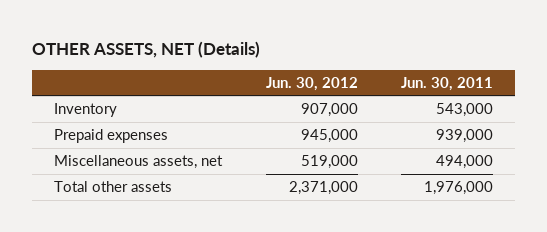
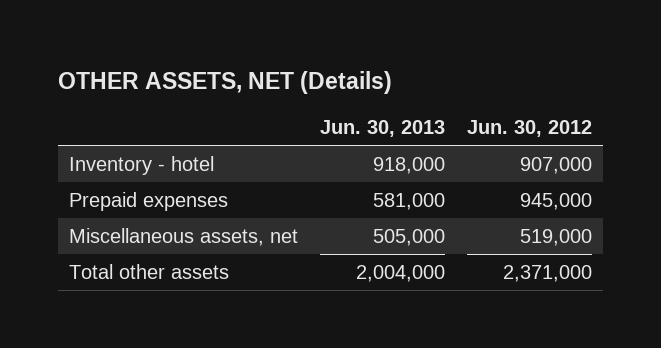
[401,76,494,91] Jun. 30, 2011 -> none
none -> [320,120,446,138] Jun. 30, 2013
[54,103,118,118] Inventory -> [69,155,215,175] Inventory - hotel

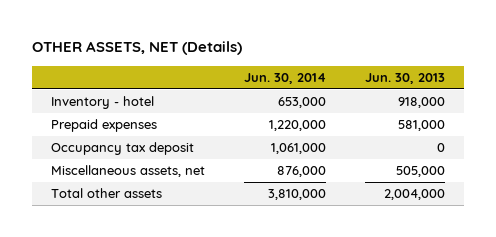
[466,120,592,138] Jun. 30, 2012 -> none
none -> [244,72,327,84] Jun. 30, 2014
none -> [51,142,195,156] Occupancy tax deposit

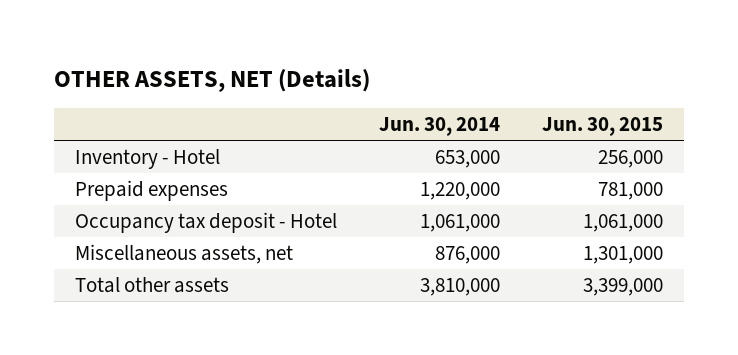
[364,72,445,84] Jun. 30, 2013 -> none
none -> [542,117,664,137] Jun. 30, 2015
[51,96,155,110] Inventory - hotel -> [75,149,221,170] Inventory - Hotel
[51,142,195,156] Occupancy tax deposit -> [75,212,338,234] Occupancy tax deposit - Hotel

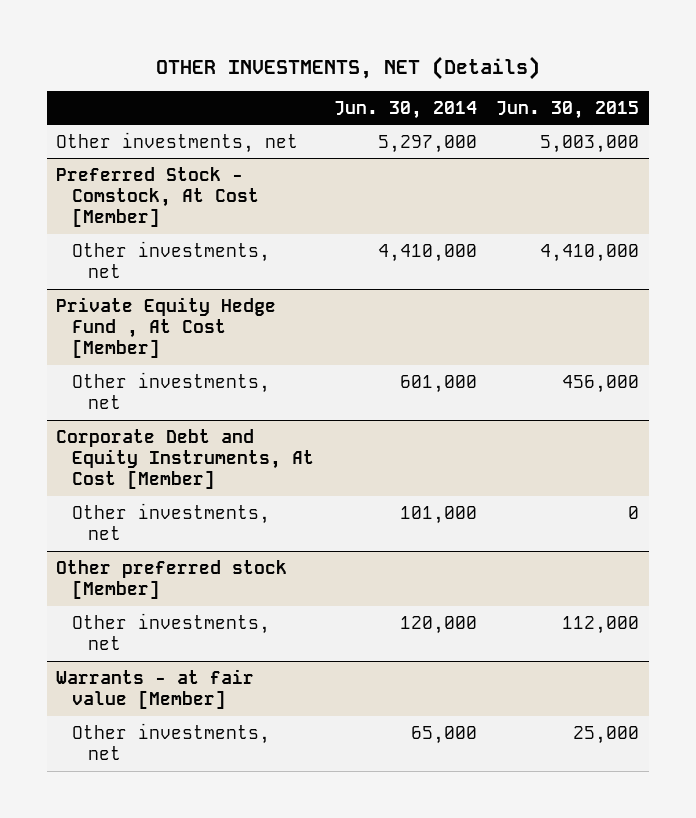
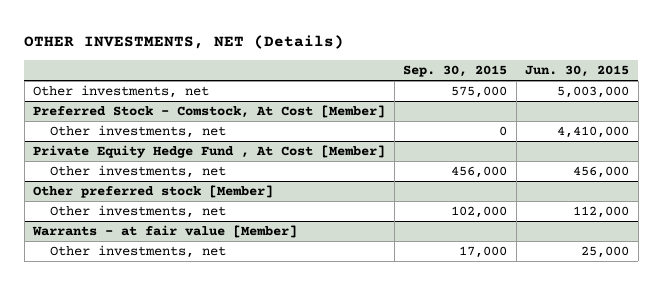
[333,100,477,119] Jun. 30, 2014 -> none
none -> [403,65,508,78] Sep. 30, 2015
[56,428,315,490] Corporate Debt and Equity Instruments, At Cost [Member] -> none
[72,502,271,541] Other investments, net -> none

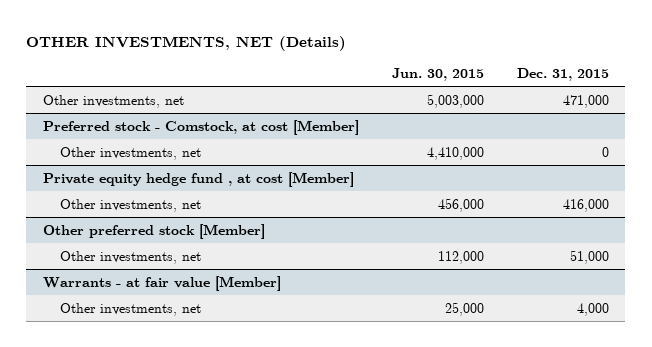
[403,65,508,78] Sep. 30, 2015 -> none
none -> [516,67,609,81] Dec. 31, 2015
[33,105,386,119] Preferred Stock - Comstock, At Cost [Member] -> [42,119,359,135] Preferred stock - Comstock, at cost [Member]
[33,145,386,159] Private Equity Hedge Fund , At Cost [Member] -> [42,171,354,187] Private equity hedge fund , at cost [Member]

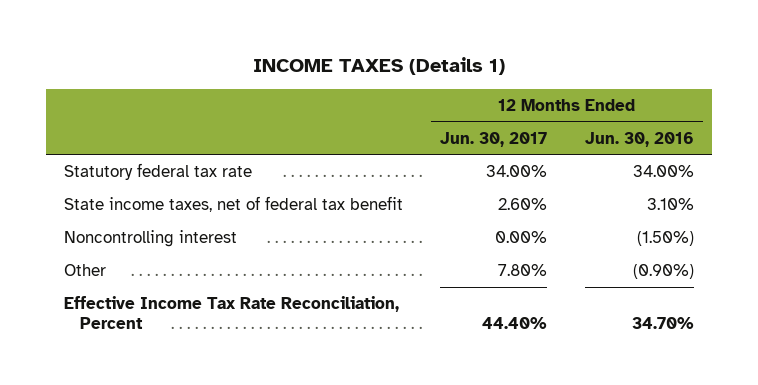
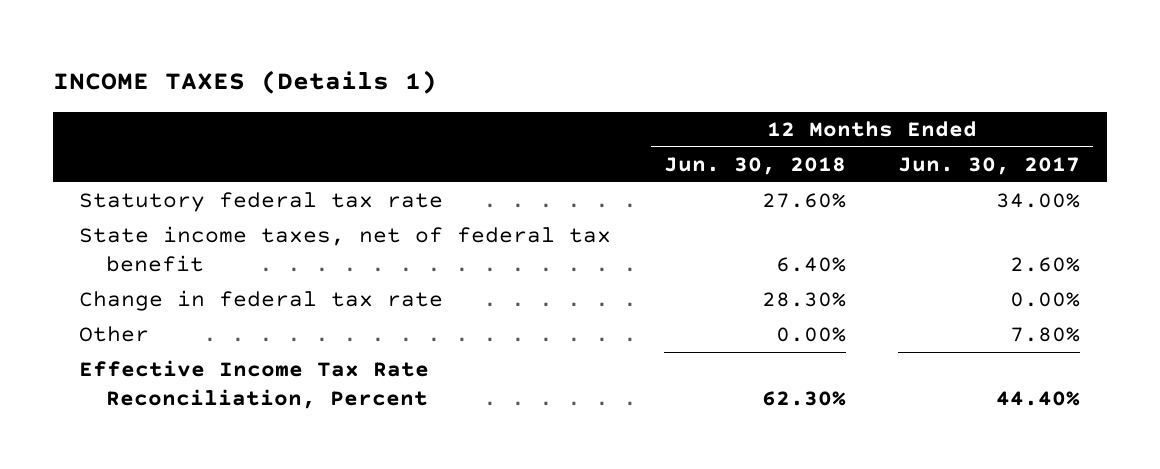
[584,131,694,147] Jun. 30, 2016 -> none
none -> [663,157,846,176] Jun. 30, 2018
[64,230,238,248] Noncontrolling interest -> none
none -> [79,290,444,312] Change in federal tax rate

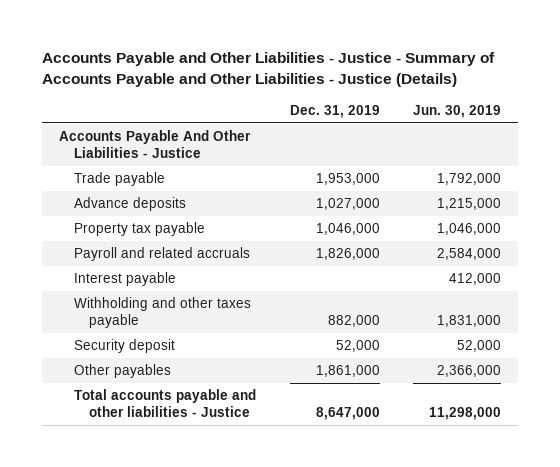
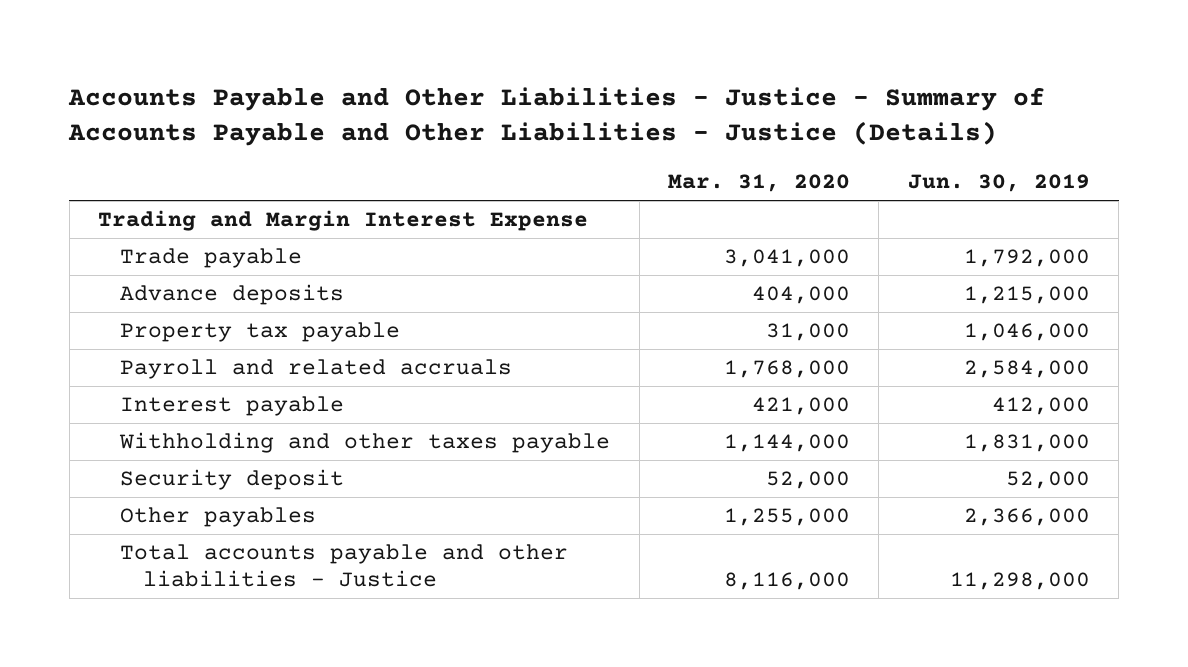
[289,104,380,118] Dec. 31, 2019 -> none
none -> [668,174,851,193] Mar. 31, 2020
[59,130,252,159] Accounts Payable And Other Liabilities - Justice -> [98,210,589,232] Trading and Margin Interest Expense

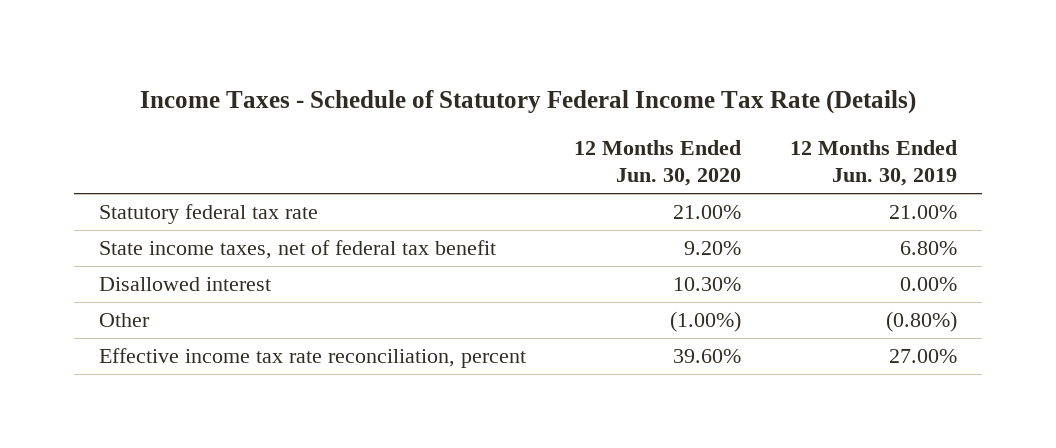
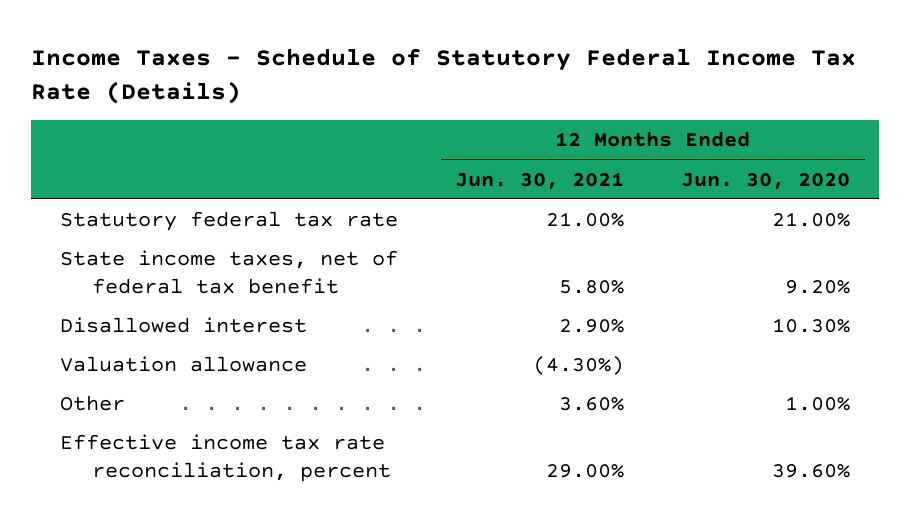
[790,140,958,187] 12 Months Ended Jun. 30, 2019 -> none
none -> [454,171,624,190] Jun. 30, 2021
none -> [59,355,307,372] Valuation allowance
[670,311,742,333] (1.00%) -> [785,395,851,411] 1.00%

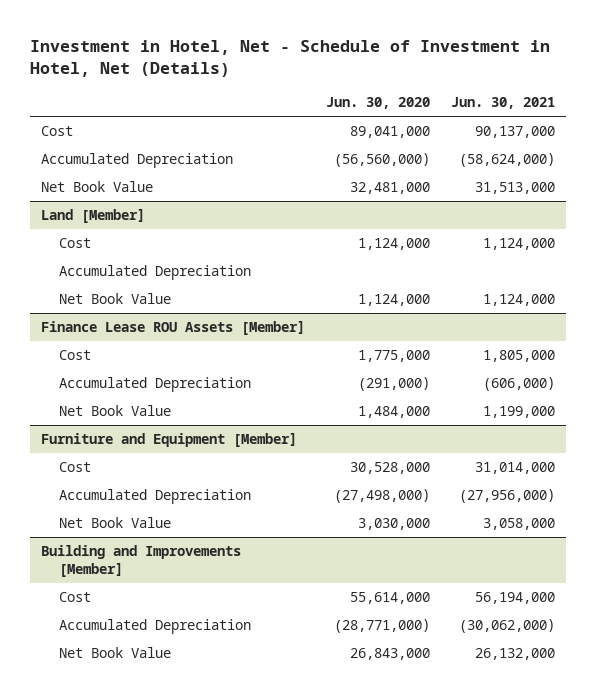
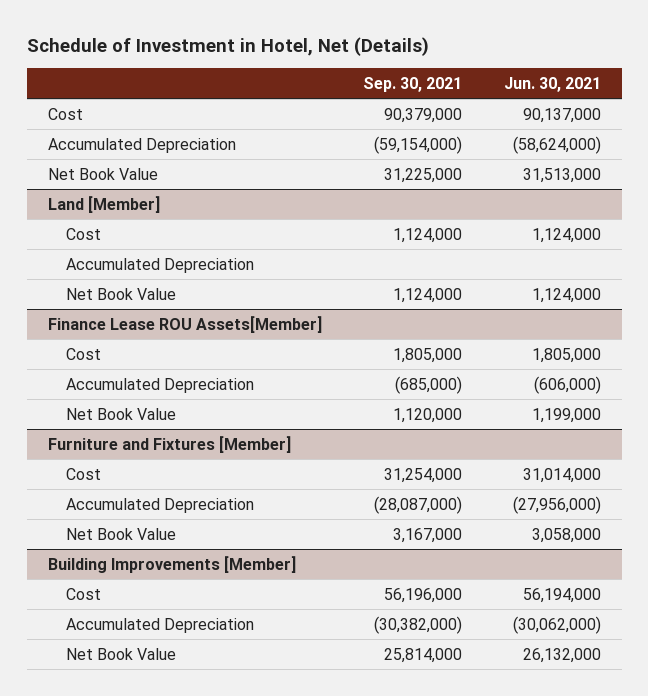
[30,40,551,78] Investment in Hotel, Net - Schedule of Investment in Hotel, Net (Details) -> [26,36,429,56] Schedule of Investment in Hotel, Net (Details)
[326,97,431,110] Jun. 30, 2020 -> none
none -> [363,76,463,92] Sep. 30, 2021
[40,320,305,335] Finance Lease ROU Assets [Member] -> [47,315,322,333] Finance Lease ROU Assets[Member]
[40,432,297,447] Furniture and Equipment [Member] -> [47,435,291,453] Furniture and Fixtures [Member]
[40,544,241,577] Building and Improvements [Member] -> [47,555,296,573] Building Improvements [Member]

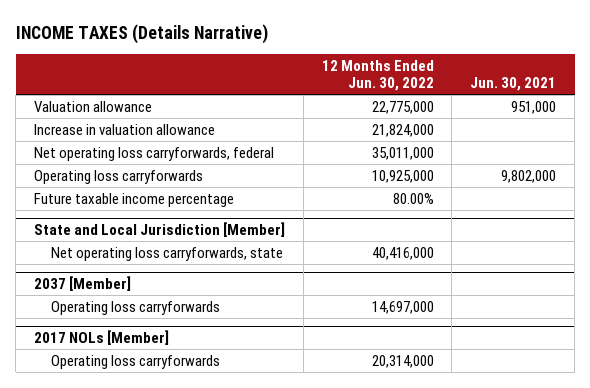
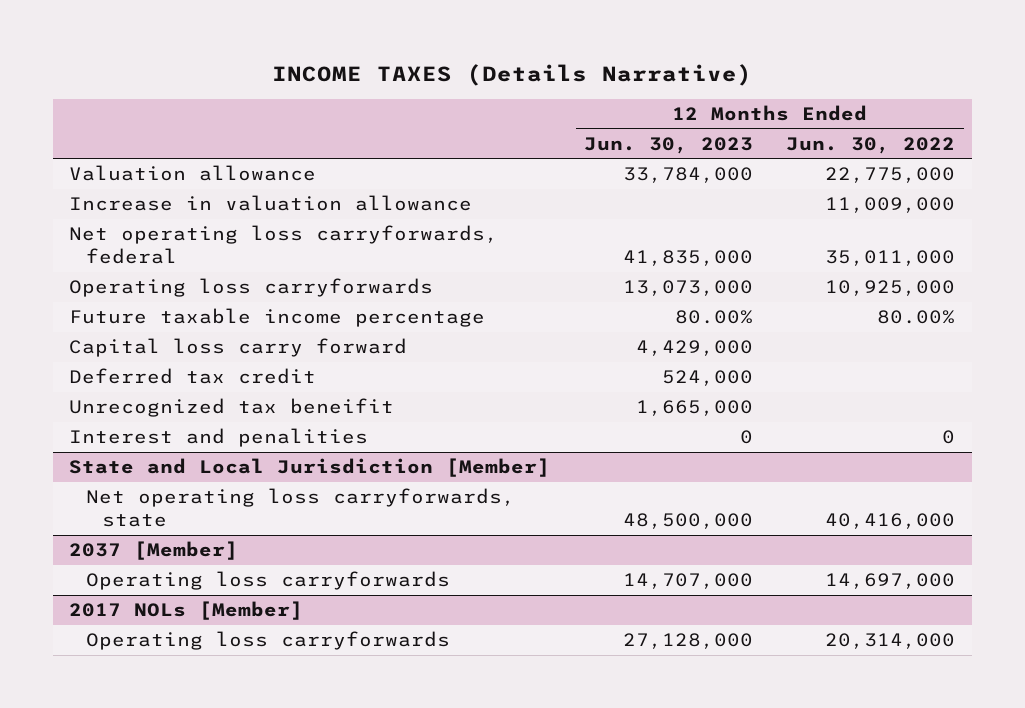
[470,77,557,92] Jun. 30, 2021 -> none
none -> [583,136,753,154] Jun. 30, 2023
[371,123,434,137] 21,824,000 -> [825,197,956,214] 11,009,000
none -> [69,338,408,358] Capital loss carry forward
none -> [69,368,317,385] Deferred tax credit
none -> [69,398,395,418] Unrecognized tax beneifit
none -> [69,428,369,448] Interest and penalities

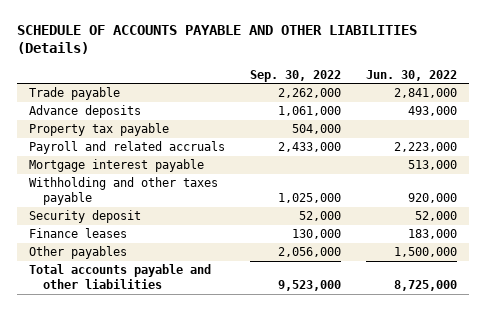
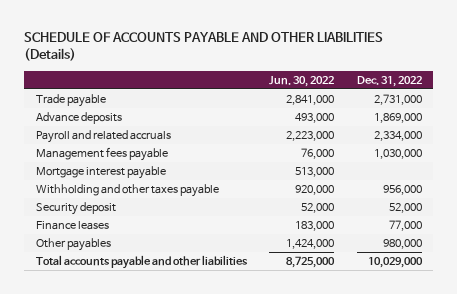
[249,69,341,82] Sep. 30, 2022 -> none
none -> [356,75,422,87] Dec. 31, 2022
[29,123,170,137] Property tax payable -> none
none -> [35,147,168,162] Management fees payable
[393,247,457,258] 1,500,000 -> [286,239,335,250] 1,424,000

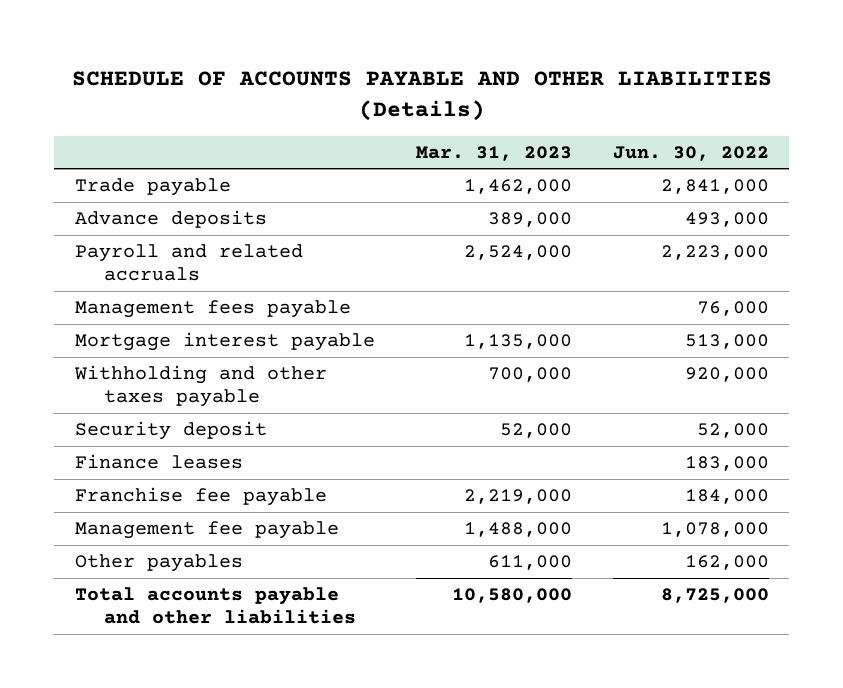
[356,75,422,87] Dec. 31, 2022 -> none
none -> [415,145,572,161] Mar. 31, 2023
none -> [74,487,327,507] Franchise fee payable
none -> [74,521,339,540] Management fee payable
[286,239,335,250] 1,424,000 -> [684,555,769,571] 162,000

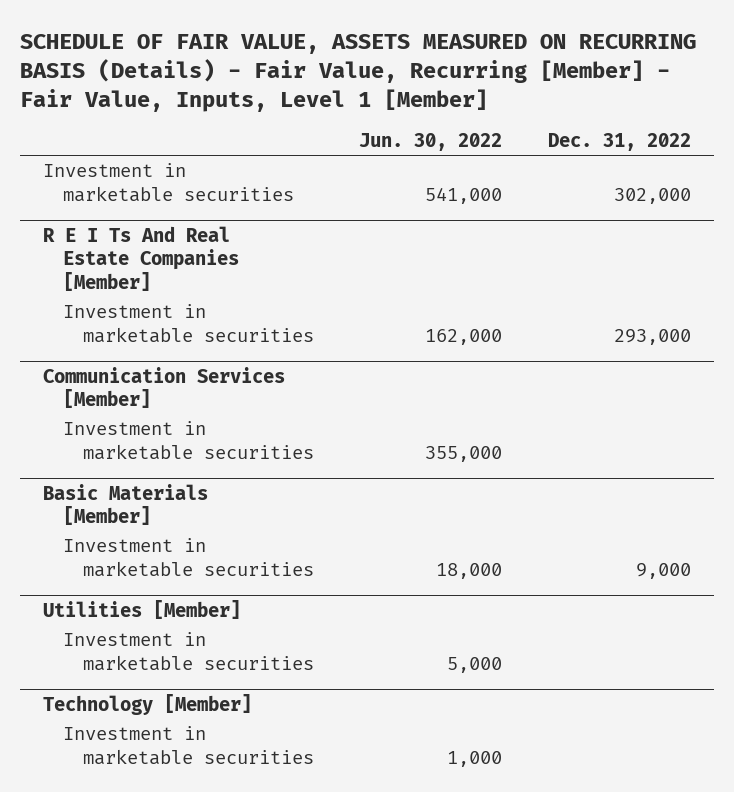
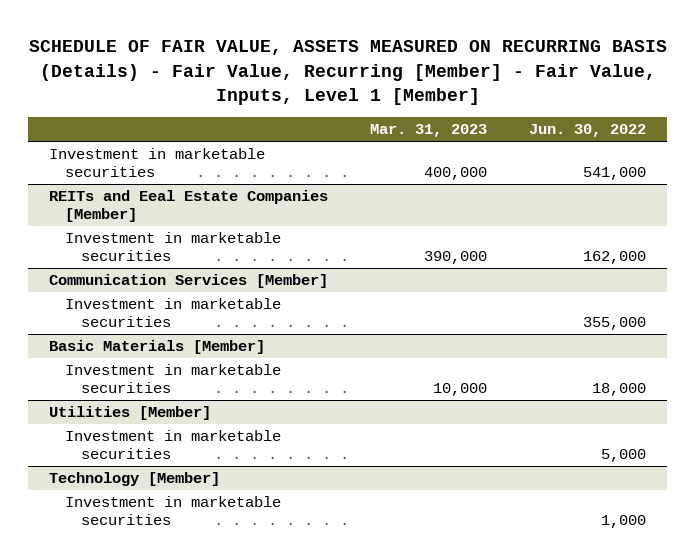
[548,132,692,151] Dec. 31, 2022 -> none
none -> [370,124,488,138] Mar. 31, 2023
[42,225,239,291] R E I Ts And Real Estate Companies [Member] -> [49,190,329,223] REITs and Eeal Estate Companies [Member]

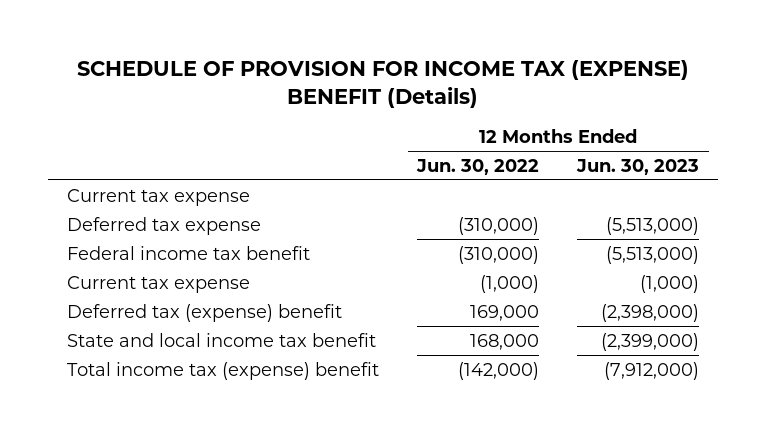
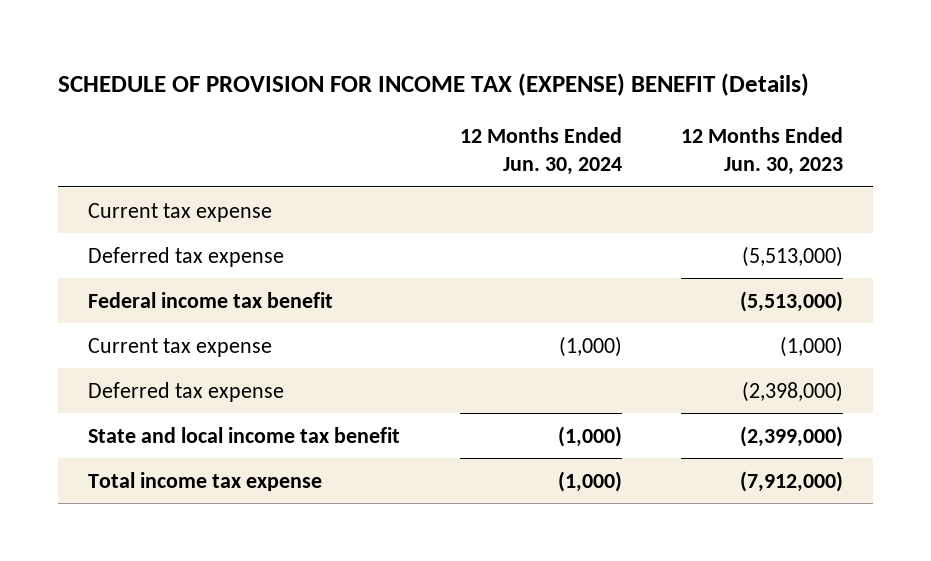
[416,158,540,175] Jun. 30, 2022 -> none
none -> [459,127,622,176] 12 Months Ended Jun. 30, 2024
[66,303,342,322] Deferred tax (expense) benefit -> [87,381,284,402] Deferred tax expense
[66,361,379,380] Total income tax (expense) benefit -> [87,471,322,491] Total income tax expense

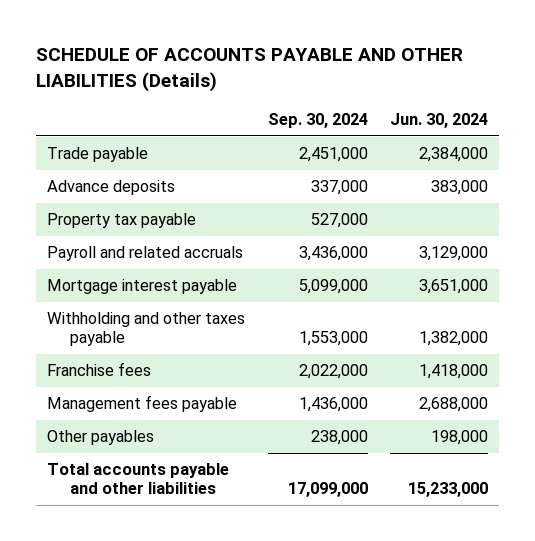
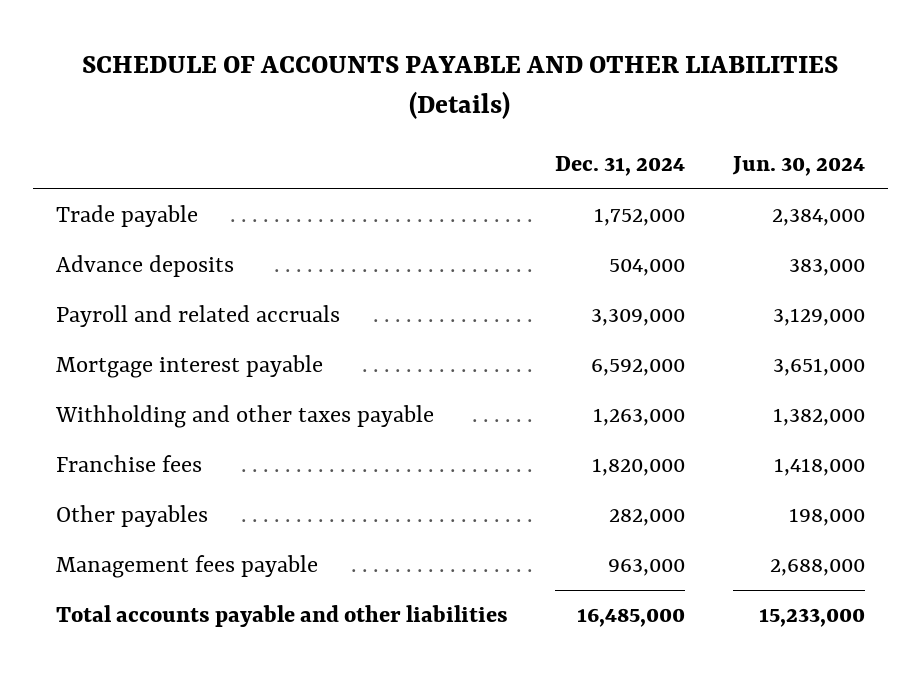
[267,113,368,129] Sep. 30, 2024 -> none
none -> [555,156,686,177] Dec. 31, 2024
[47,213,197,229] Property tax payable -> none
[47,395,238,413] Management fees payable -> [56,555,319,579] Management fees payable

